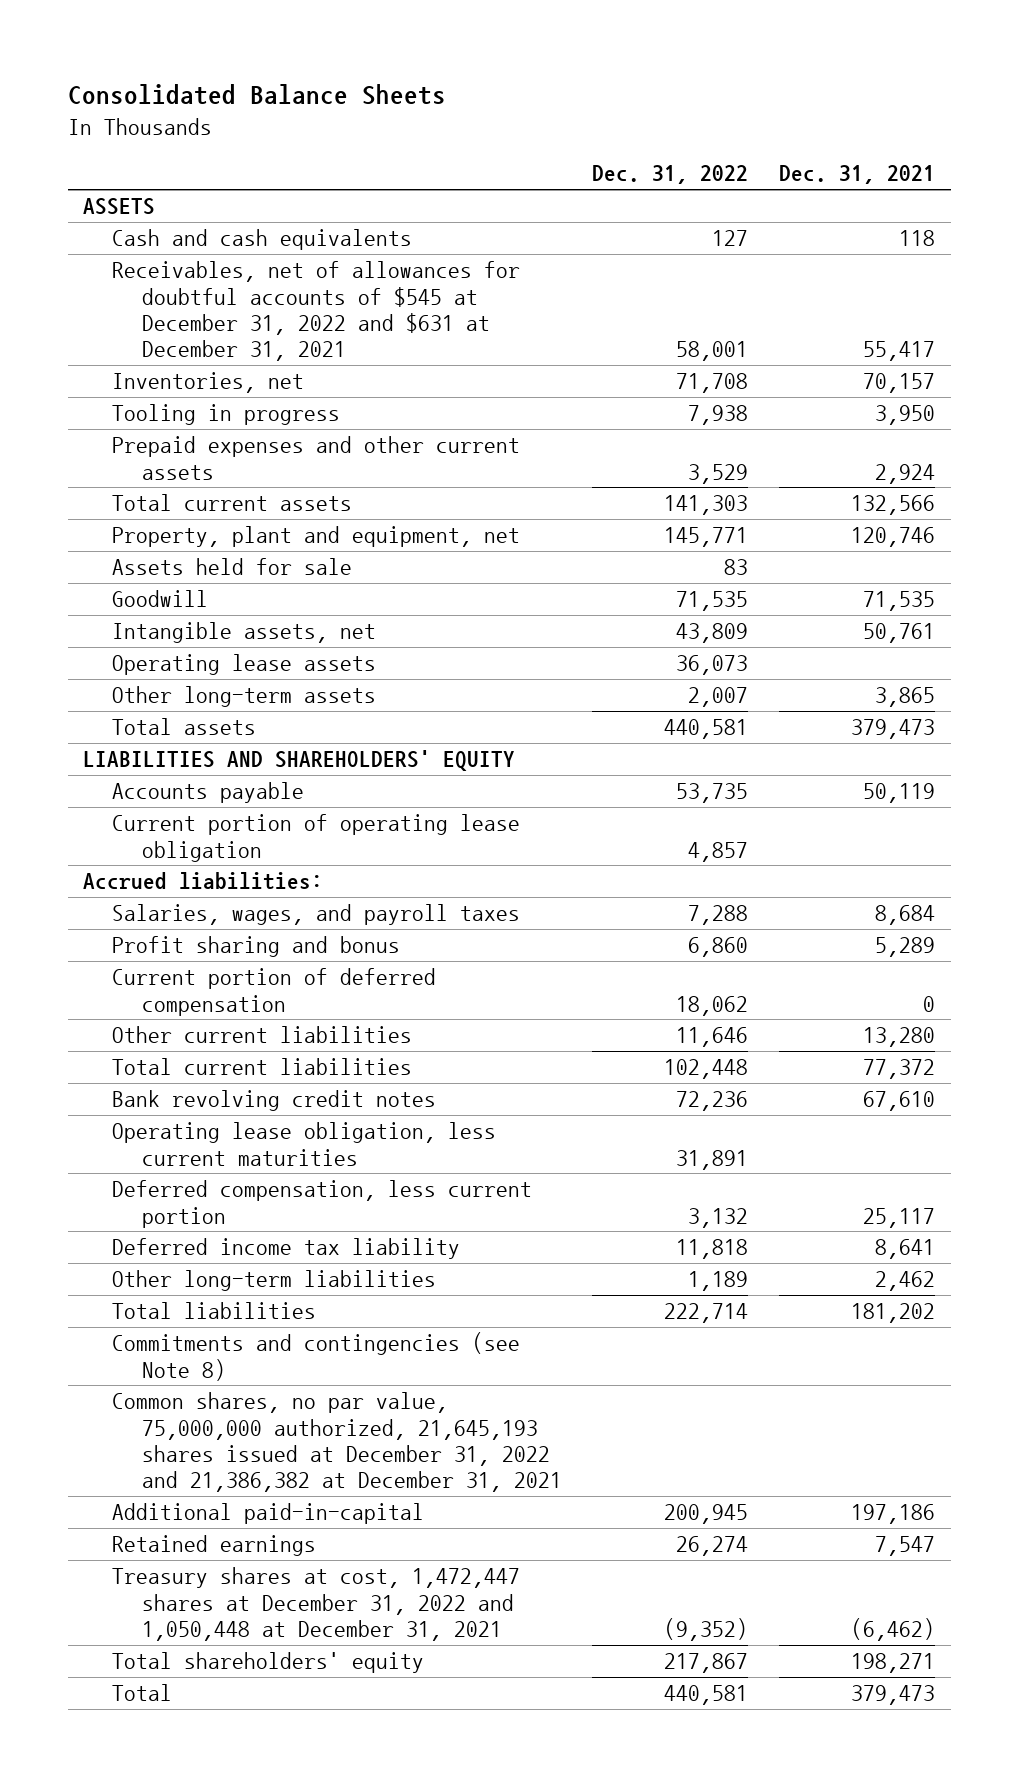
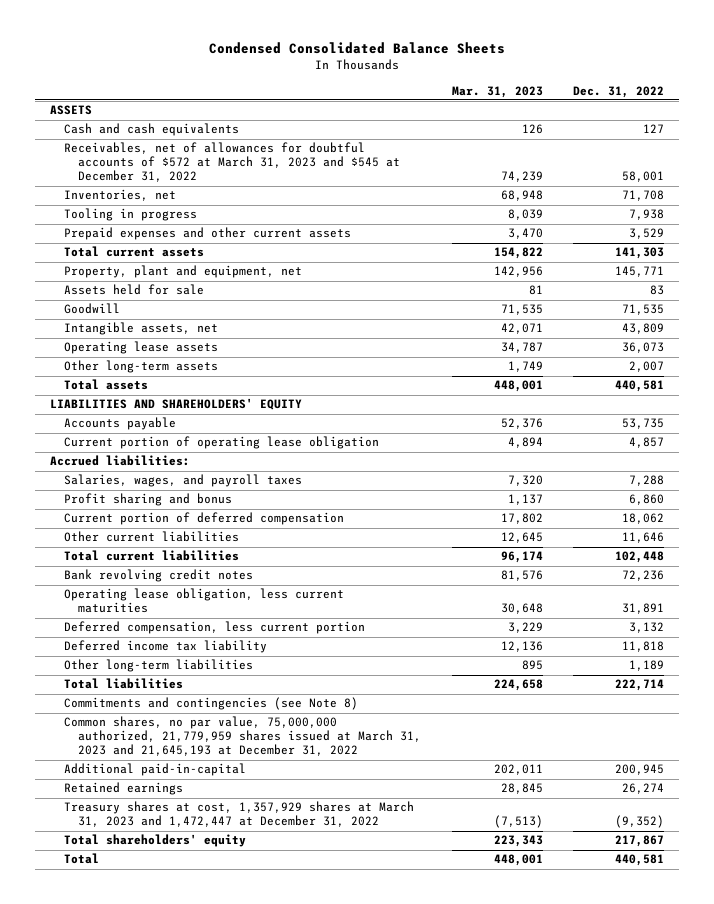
[67,84,446,106] Consolidated Balance Sheets -> [209,42,506,55] Condensed Consolidated Balance Sheets
[779,165,936,185] Dec. 31, 2021 -> none
none -> [451,85,543,98] Mar. 31, 2023
[112,261,521,362] Receivables, net of allowances for doubtful accounts of $545 at December 31, 2022 and $631 at December 31, 2021 -> [64,142,401,183] Receivables, net of allowances for doubtful accounts of $572 at March 31, 2023 and $545 at December 31, 2022
[112,1392,562,1493] Common shares, no par value, 75,000,000 authorized, 21,645,193 shares issued at December 31, 2022 and 21,386,382 at December 31, 2021 -> [64,716,422,757] Common shares, no par value, 75,000,000 authorized, 21,779,959 shares issued at March 31, 2023 and 21,645,193 at December 31, 2022
[112,1567,521,1642] Treasury shares at cost, 1,472,447 shares at December 31, 2022 and 1,050,448 at December 31, 2021 -> [64,801,415,828] Treasury shares at cost, 1,357,929 shares at March 31, 2023 and 1,472,447 at December 31, 2022

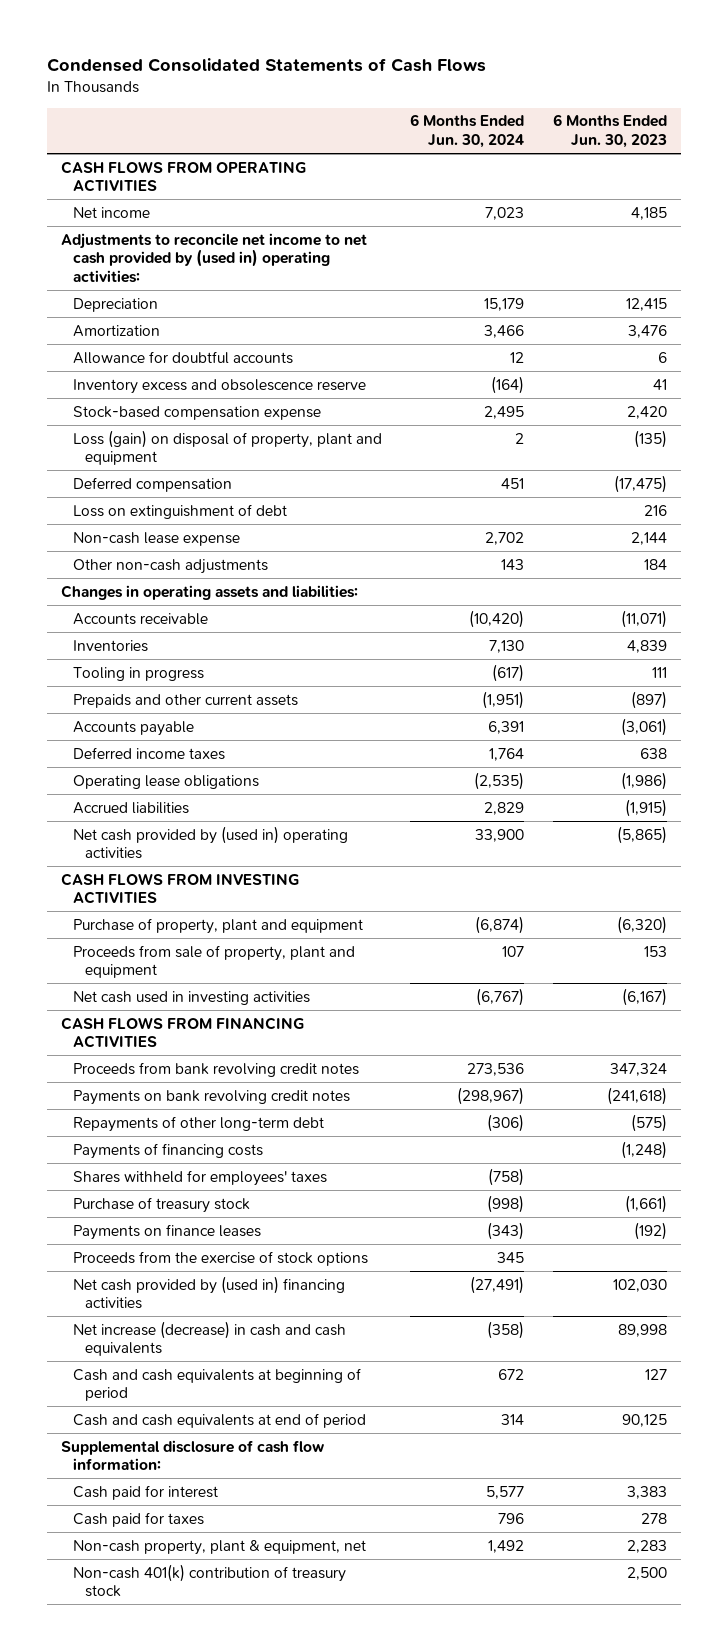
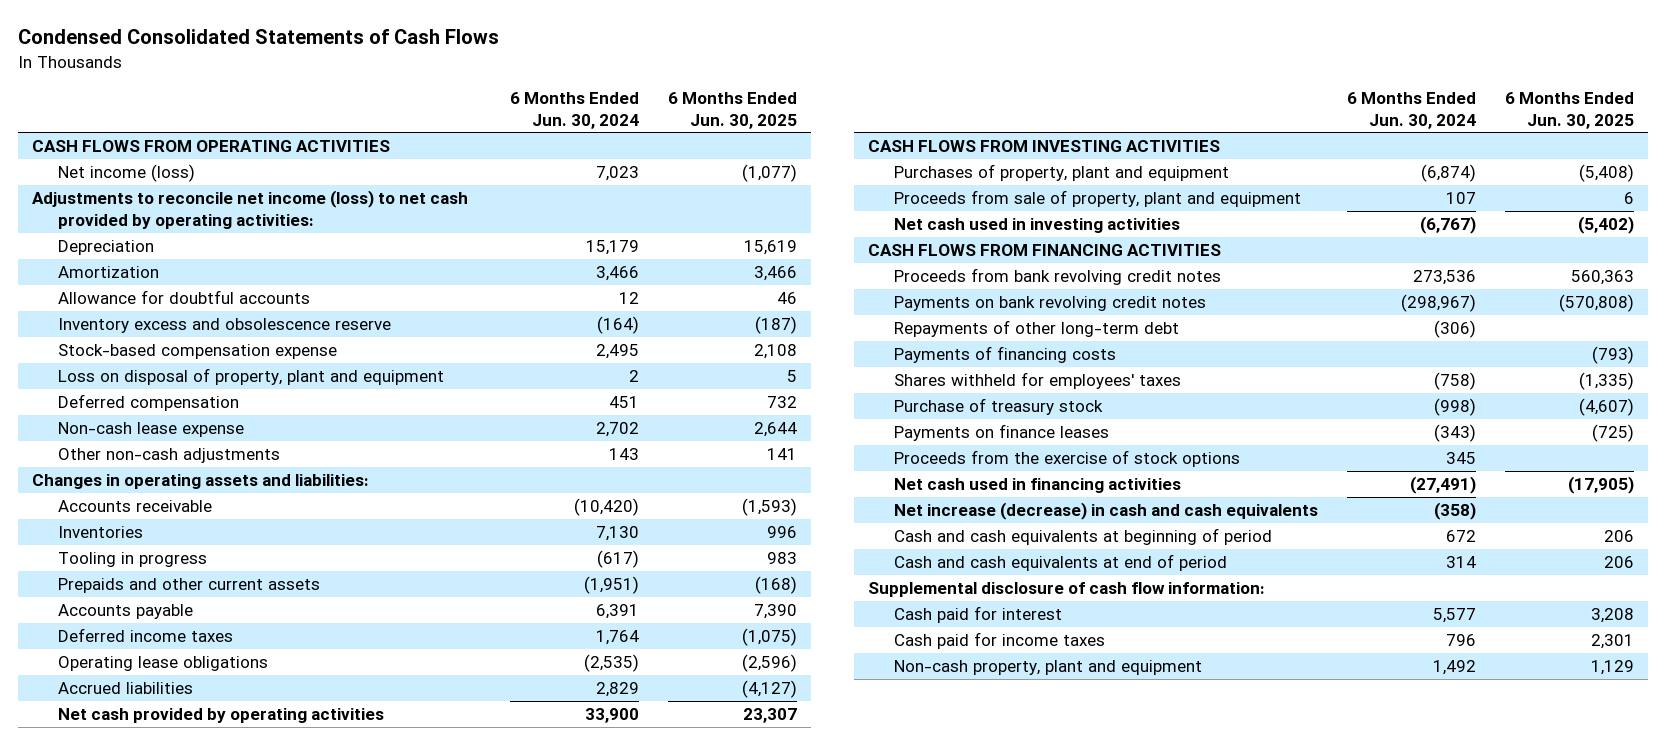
[552,114,667,148] 6 Months Ended Jun. 30, 2023 -> none
none -> [667,91,797,129] 6 Months Ended Jun. 30, 2025
[73,206,151,218] Net income -> [57,164,195,183] Net income (loss)
[60,232,367,283] Adjustments to reconcile net income to net cash provided by (used in) operating activities: -> [31,190,468,229] Adjustments to reconcile net income (loss) to net cash provided by operating activities:
[73,429,383,466] Loss (gain) on disposal of property, plant and equipment -> [57,368,444,386] Loss on disposal of property, plant and equipment
[73,503,288,519] Loss on extinguishment of debt -> none
[73,825,349,860] Net cash provided by (used in) operating activities -> [57,708,384,724] Net cash provided by operating activities
[73,917,364,934] Purchase of property, plant and equipment -> [894,164,1230,182] Purchases of property, plant and equipment
[73,1275,346,1310] Net cash provided by (used in) financing activities -> [894,478,1182,494] Net cash used in financing activities
[73,1563,347,1598] Non-cash 401(k) contribution of treasury stock -> none
[73,1511,205,1527] Cash paid for taxes -> [894,632,1106,650] Cash paid for income taxes
[73,1539,367,1555] Non-cash property, plant & equipment, net -> [894,660,1203,676] Non-cash property, plant and equipment

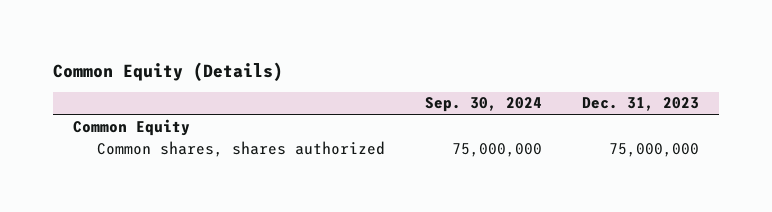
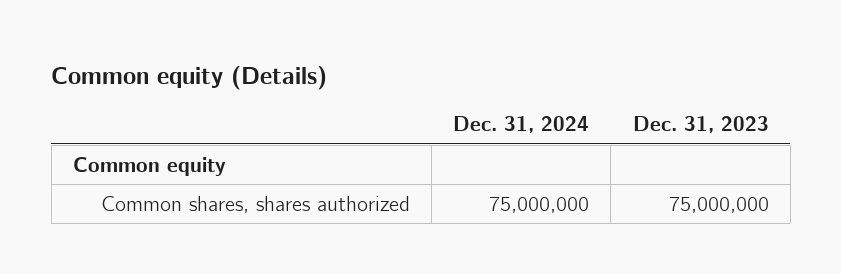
[52,61,283,81] Common Equity (Details) -> [51,65,328,90] Common equity (Details)
[424,97,542,113] Sep. 30, 2024 -> none
none -> [453,116,590,134] Dec. 31, 2024
[72,118,190,136] Common Equity -> [72,156,226,176] Common equity

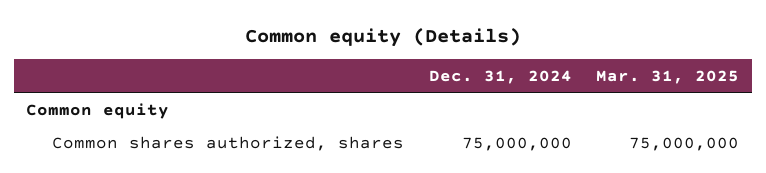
[632,116,769,134] Dec. 31, 2023 -> none
none -> [596,69,740,84] Mar. 31, 2025
[100,195,410,213] Common shares, shares authorized -> [52,135,405,151] Common shares authorized, shares

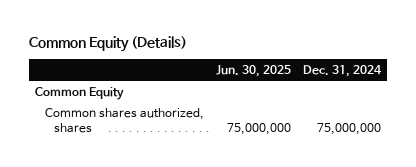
[244,27,521,47] Common equity (Details) -> [29,36,188,53] Common Equity (Details)
[596,69,740,84] Mar. 31, 2025 -> none
none -> [215,64,291,77] Jun. 30, 2025
[26,102,170,119] Common equity -> [35,86,125,100] Common Equity

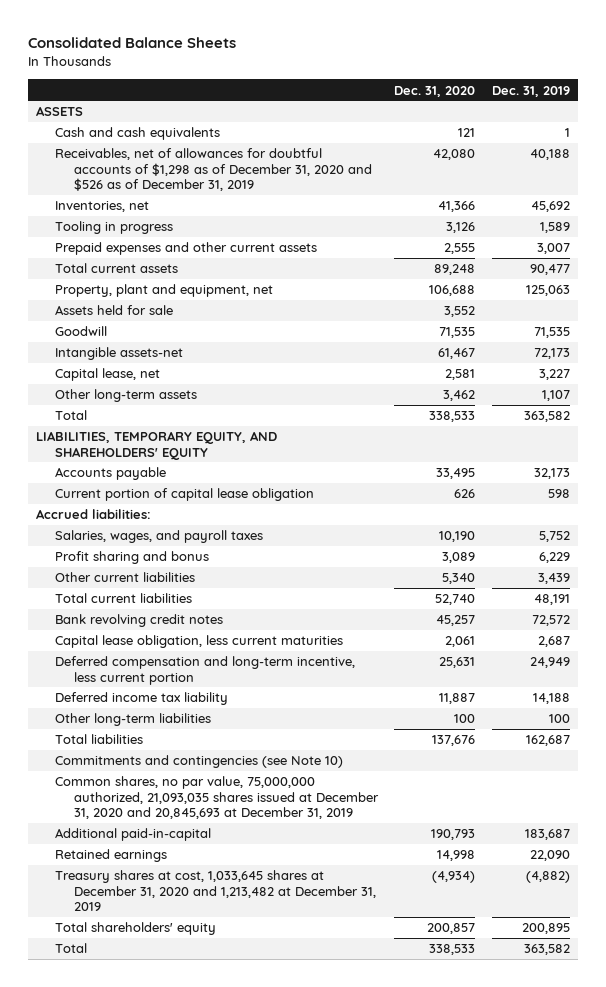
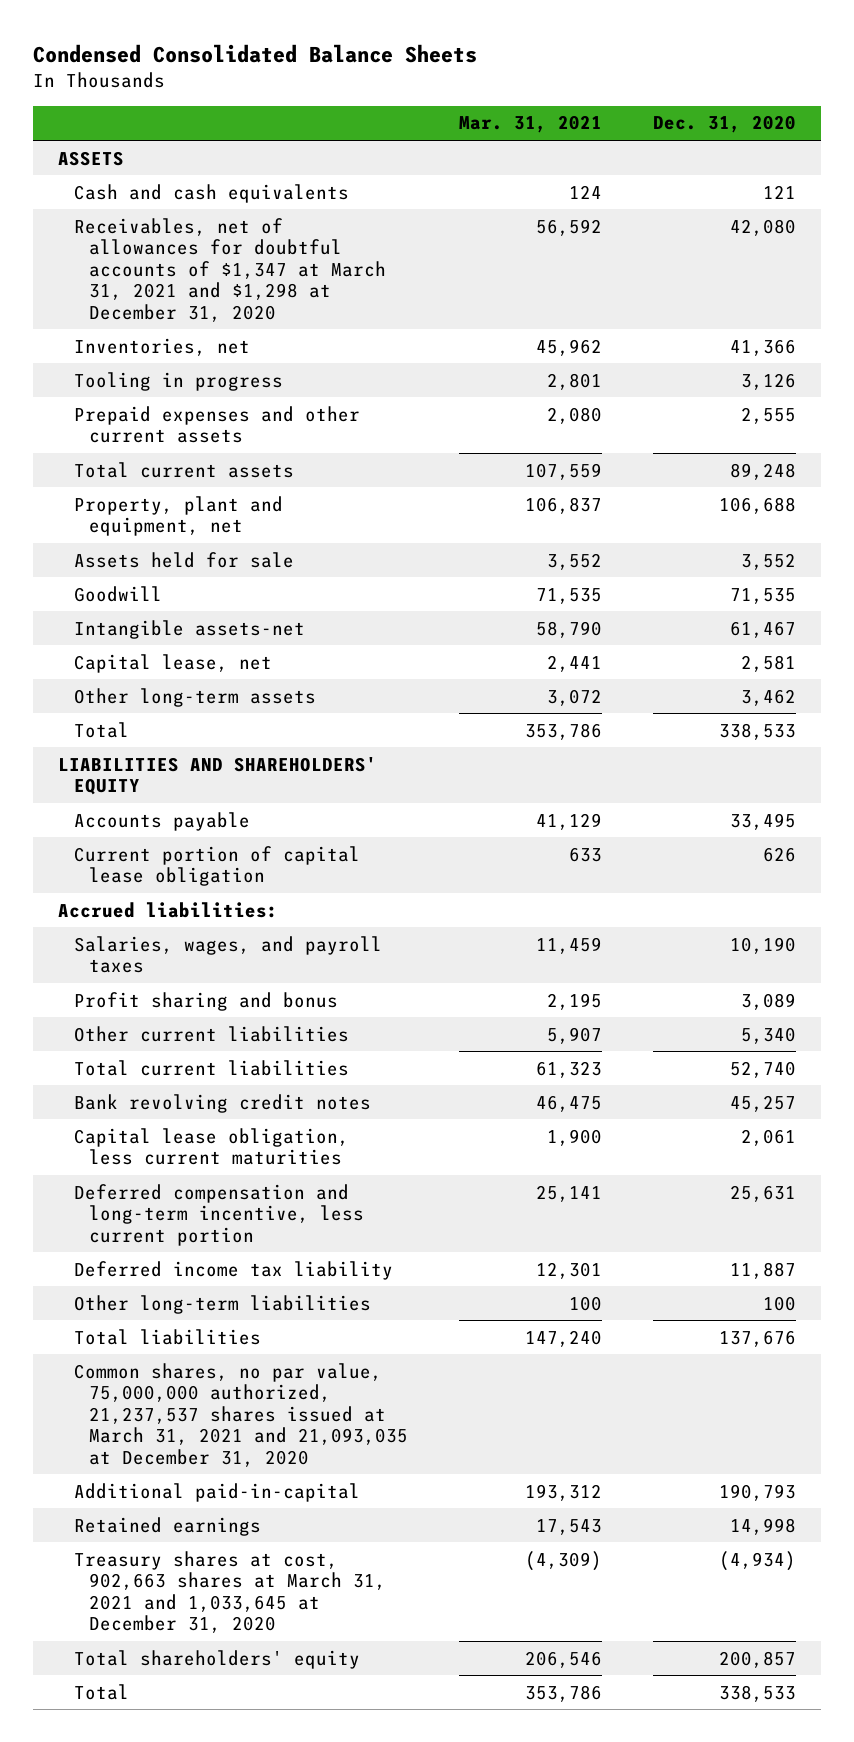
[27,37,236,49] Consolidated Balance Sheets -> [32,43,477,63] Condensed Consolidated Balance Sheets
[491,85,570,97] Dec. 31, 2019 -> none
none -> [459,115,603,134] Mar. 31, 2021
[55,148,373,191] Receivables, net of allowances for doubtful accounts of $1,298 as of December 31, 2020 and $526 as of December 31, 2019 -> [73,217,387,322] Receivables, net of allowances for doubtful accounts of $1,347 at March 31, 2021 and $1,298 at December 31, 2020
[35,431,277,460] LIABILITIES, TEMPORARY EQUITY, AND SHAREHOLDERS' EQUITY -> [58,756,378,796] LIABILITIES AND SHAREHOLDERS' EQUITY
[55,755,344,769] Commitments and contingencies (see Note 10) -> none
[55,776,380,819] Common shares, no par value, 75,000,000 authorized, 21,093,035 shares issued at December 31, 2020 and 20,845,693 at December 31, 2019 -> [73,1362,409,1467] Common shares, no par value, 75,000,000 authorized, 21,237,537 shares issued at March 31, 2021 and 21,093,035 at December 31, 2020
[55,870,377,911] Treasury shares at cost, 1,033,645 shares at December 31, 2020 and 1,213,482 at December 31, 2019 -> [73,1550,387,1634] Treasury shares at cost, 902,663 shares at March 31, 2021 and 1,033,645 at December 31, 2020

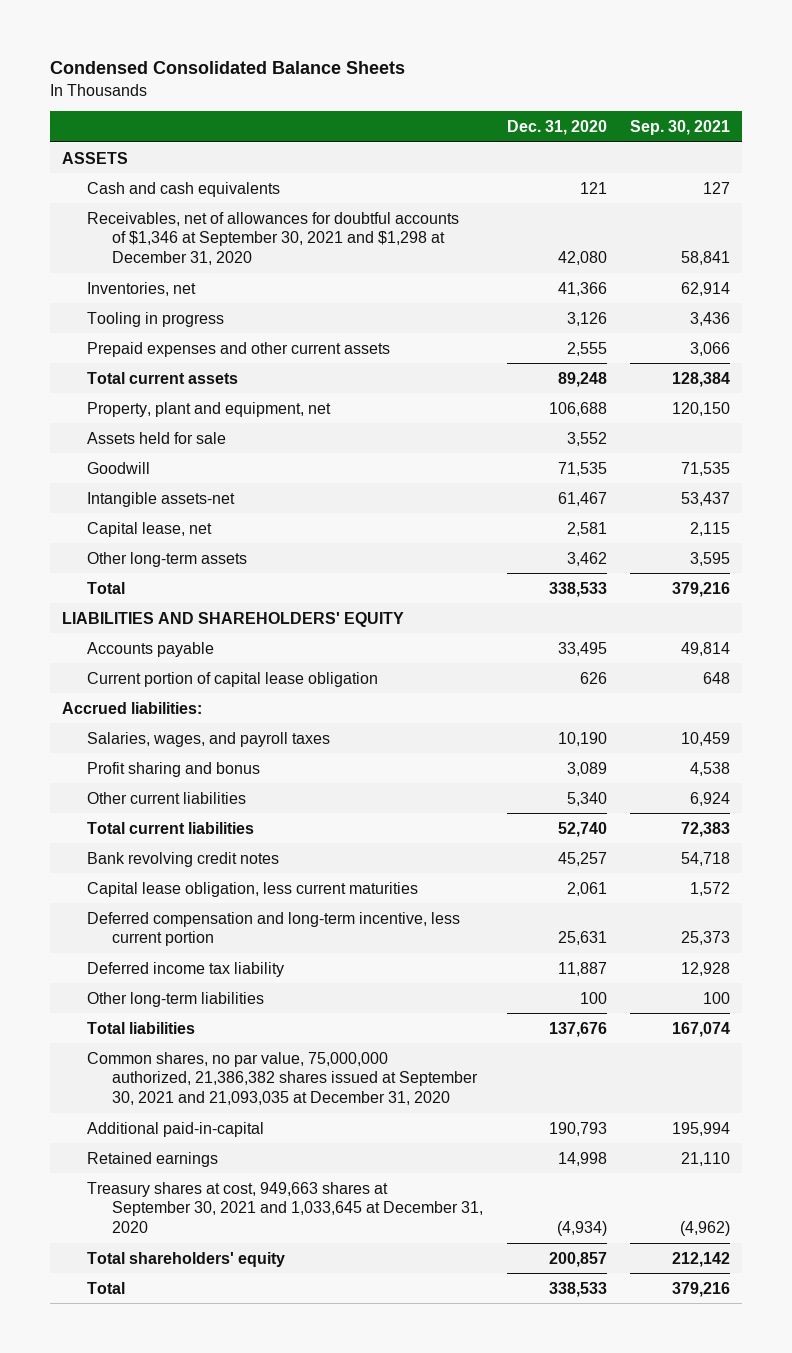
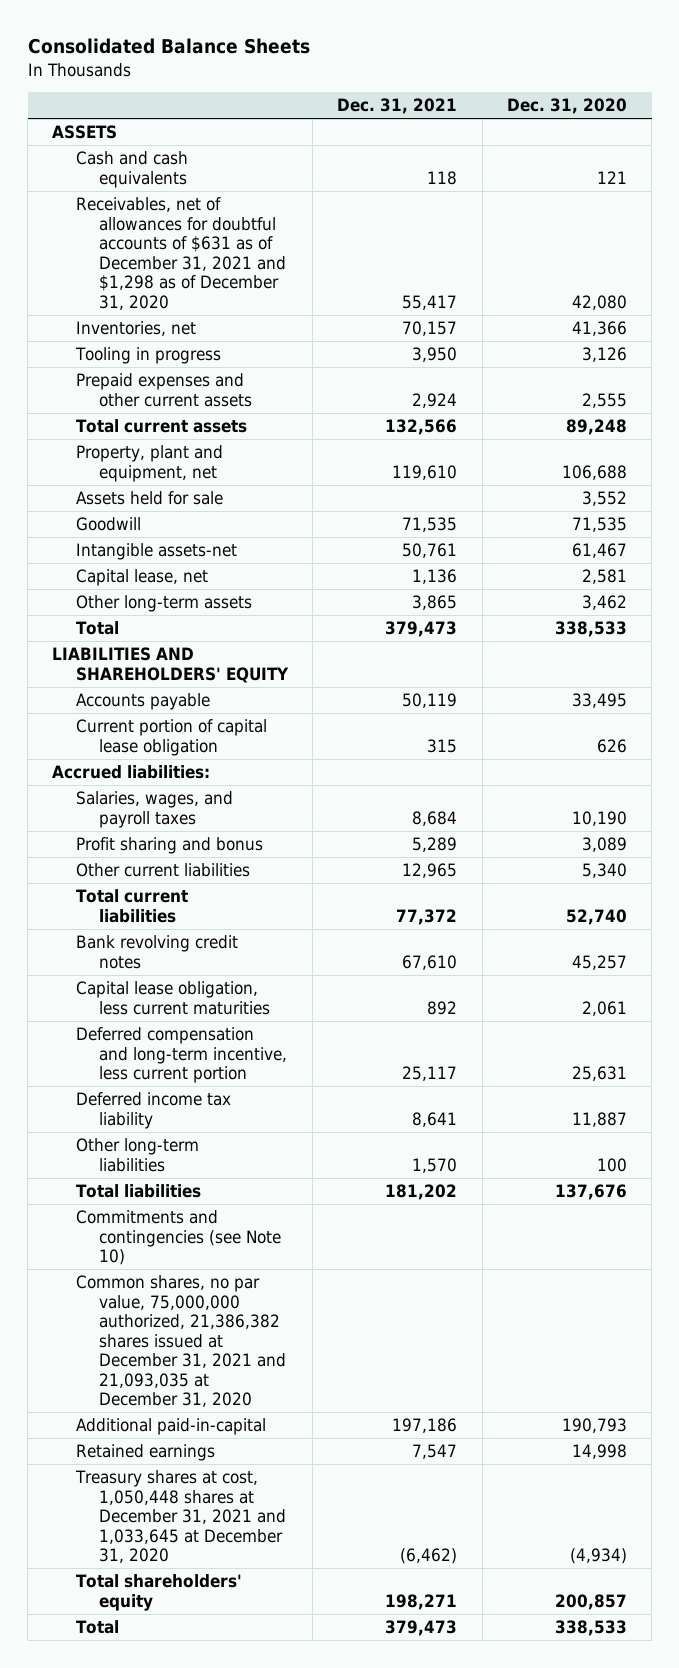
[49,61,405,75] Condensed Consolidated Balance Sheets -> [27,38,310,55] Consolidated Balance Sheets
[630,120,731,136] Sep. 30, 2021 -> none
none -> [337,98,458,115] Dec. 31, 2021
[86,211,459,265] Receivables, net of allowances for doubtful accounts of $1,346 at September 30, 2021 and $1,298 at December 31, 2020 -> [75,197,287,310] Receivables, net of allowances for doubtful accounts of $631 as of December 31, 2021 and $1,298 as of December 31, 2020
none -> [75,1210,282,1266] Commitments and contingencies (see Note 10)
[86,1051,479,1105] Common shares, no par value, 75,000,000 authorized, 21,386,382 shares issued at September 30, 2021 and 21,093,035 at December 31, 2020 -> [75,1275,287,1408] Common shares, no par value, 75,000,000 authorized, 21,386,382 shares issued at December 31, 2021 and 21,093,035 at December 31, 2020
[86,1181,484,1233] Treasury shares at cost, 949,663 shares at September 30, 2021 and 1,033,645 at December 31, 2020 -> [74,1470,287,1564] Treasury shares at cost, 1,050,448 shares at December 31, 2021 and 1,033,645 at December 31, 2020

